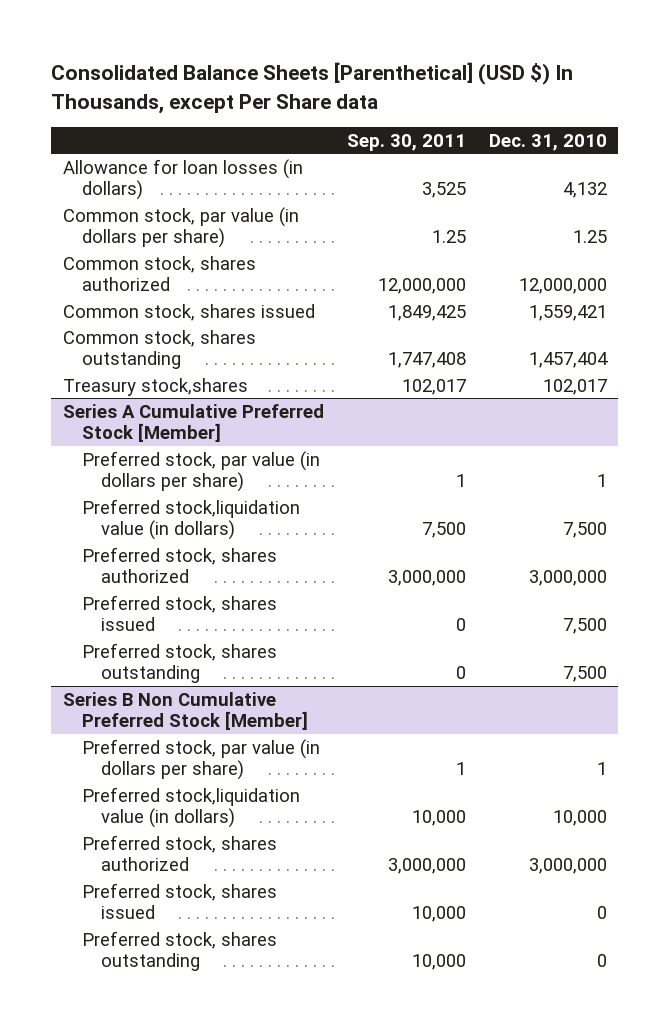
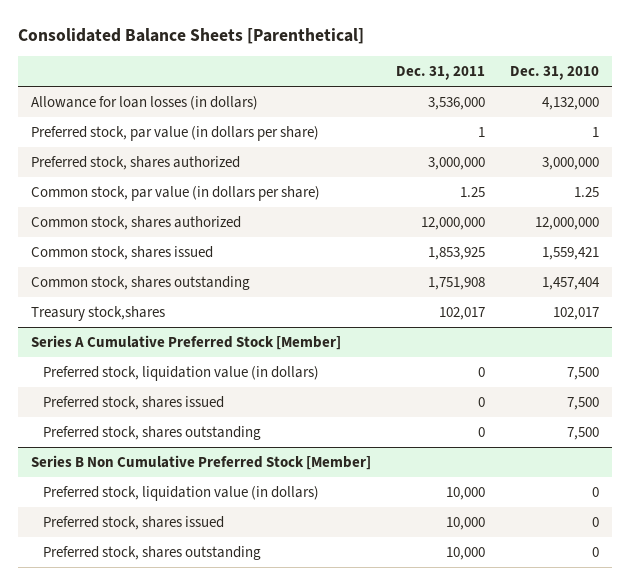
[51,62,574,114] Consolidated Balance Sheets [Parenthetical] (USD $) In Thousands, except Per Share data -> [18,28,365,45] Consolidated Balance Sheets [Parenthetical]
[346,133,466,151] Sep. 30, 2011 -> none
none -> [395,66,485,81] Dec. 31, 2011
[562,182,607,199] 4,132 -> [542,96,600,110] 4,132,000
none -> [30,125,319,141] Preferred stock, par value (in dollars per share)
none -> [30,155,240,170] Preferred stock, shares authorized
[82,450,321,493] Preferred stock, par value (in dollars per share) -> none
[82,546,278,584] Preferred stock, shares authorized -> none
[82,498,301,541] Preferred stock,liquidation value (in dollars) -> [42,365,319,381] Preferred stock, liquidation value (in dollars)
[82,738,321,781] Preferred stock, par value (in dollars per share) -> none
[82,834,278,872] Preferred stock, shares authorized -> none
[82,786,301,829] Preferred stock,liquidation value (in dollars) -> [42,485,319,501] Preferred stock, liquidation value (in dollars)
[552,810,607,827] 10,000 -> [592,486,600,497] 0

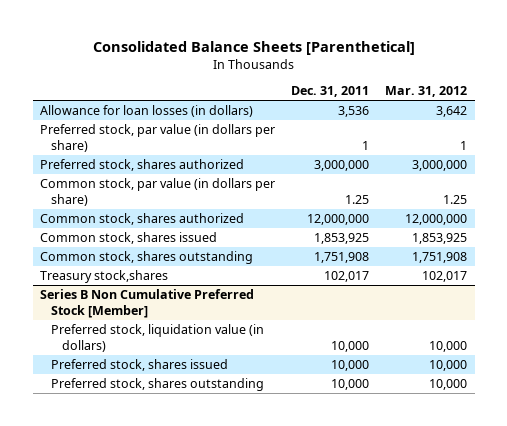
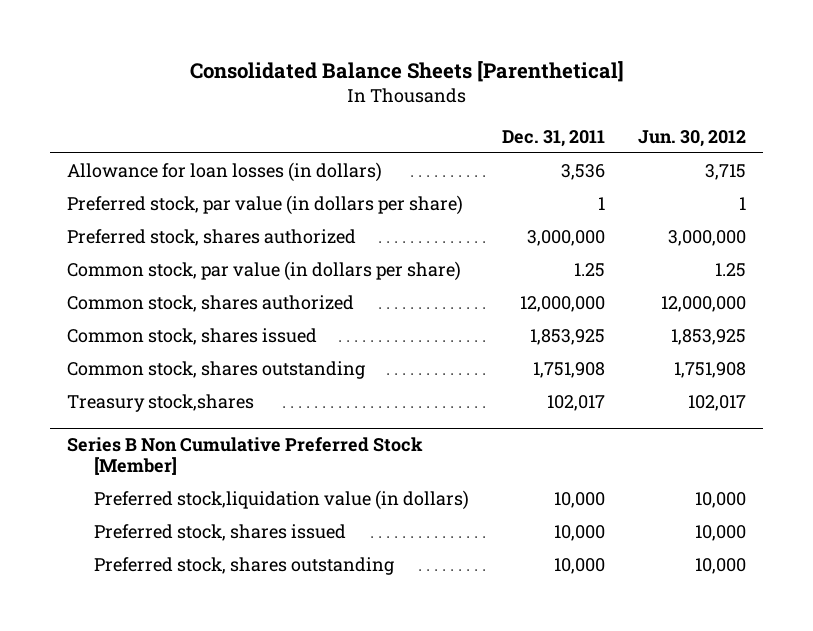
[384,85,467,97] Mar. 31, 2012 -> none
none -> [638,129,747,147] Jun. 30, 2012
[51,324,265,352] Preferred stock, liquidation value (in dollars) -> [94,489,470,510] Preferred stock,liquidation value (in dollars)

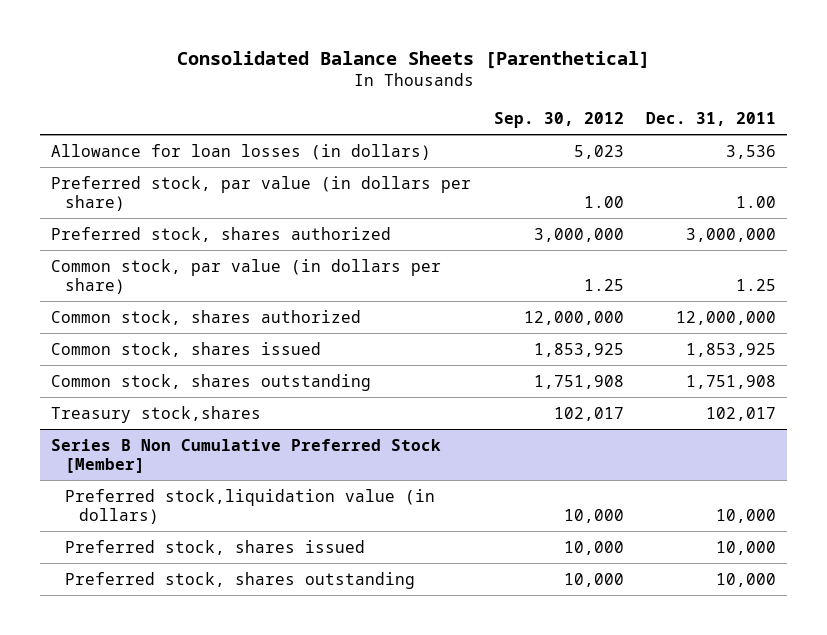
[638,129,747,147] Jun. 30, 2012 -> none
none -> [493,112,624,129] Sep. 30, 2012
[598,196,606,210] 1 -> [736,196,777,209] 1.00

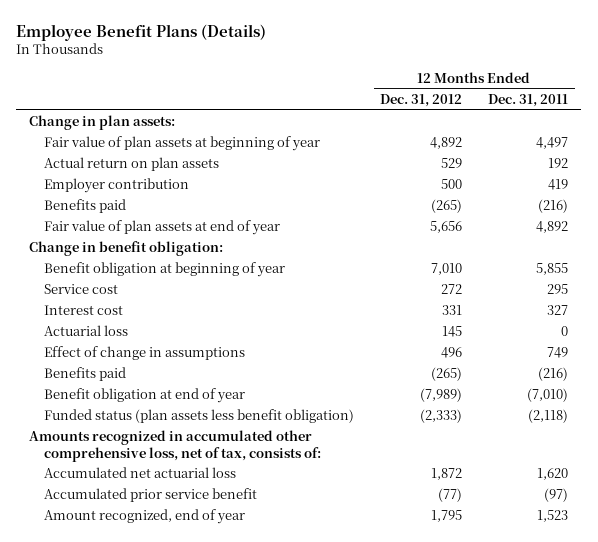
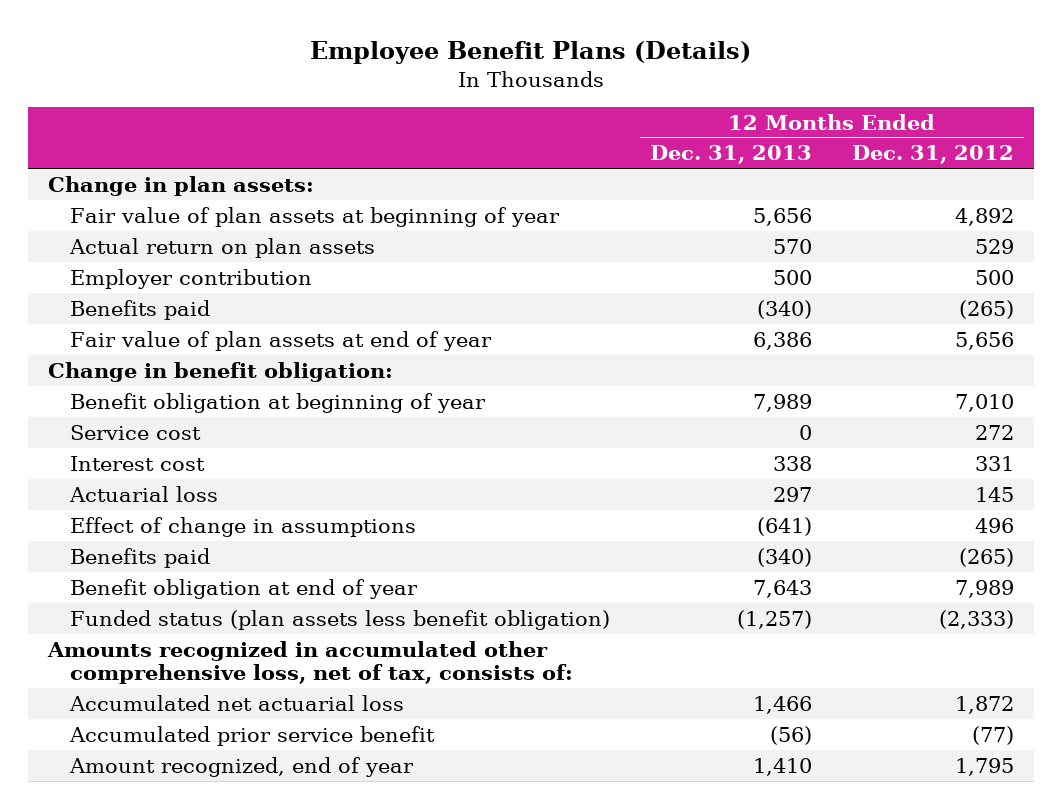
[488,93,569,107] Dec. 31, 2011 -> none
none -> [650,145,813,165] Dec. 31, 2013
[420,388,463,403] (7,989) -> [955,579,1015,598] 7,989

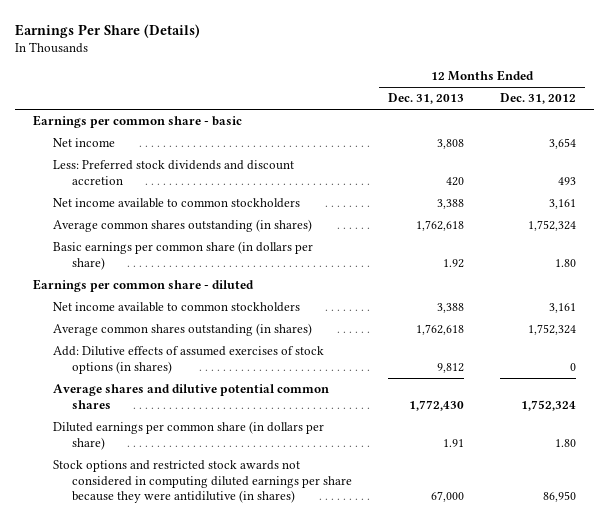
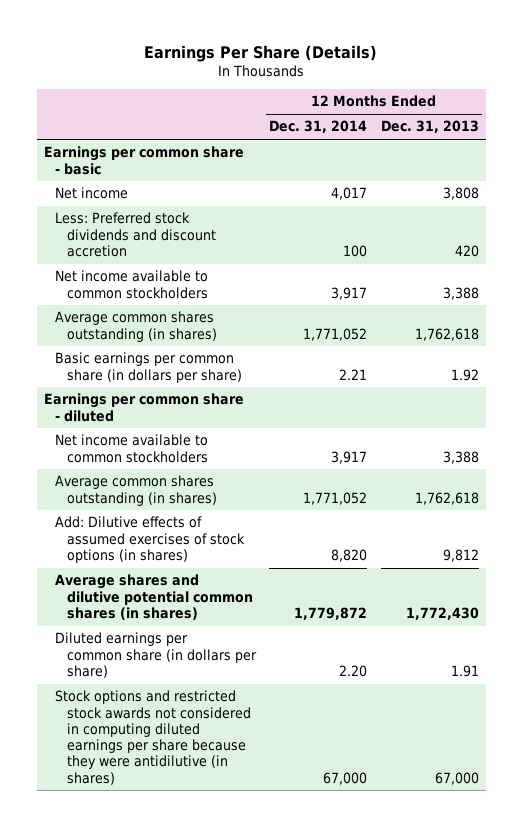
[500,93,577,105] Dec. 31, 2012 -> none
none -> [269,120,368,134] Dec. 31, 2014
[52,384,329,409] Average shares and dilutive potential common shares -> [55,574,253,620] Average shares and dilutive potential common shares (in shares)

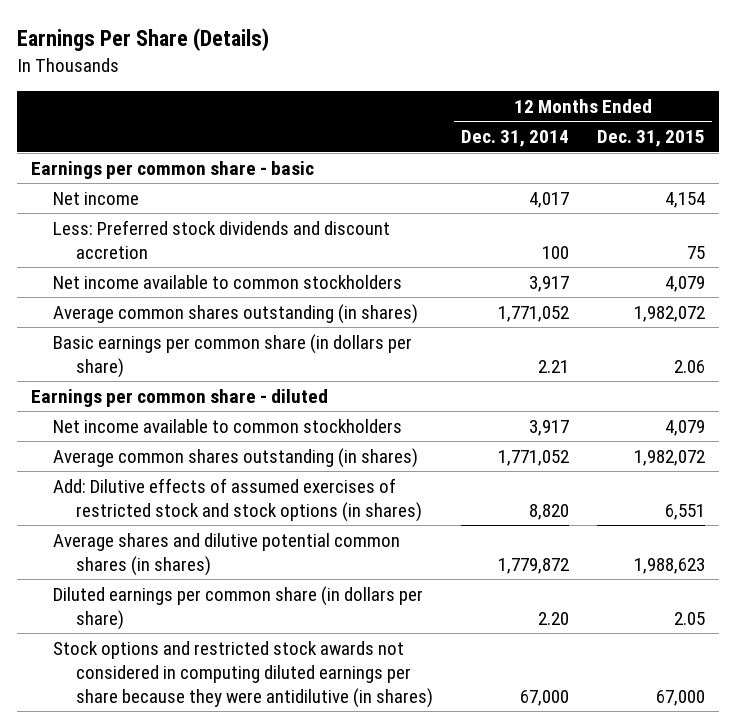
[380,120,479,134] Dec. 31, 2013 -> none
none -> [597,130,706,148] Dec. 31, 2015
[55,516,245,563] Add: Dilutive effects of assumed exercises of stock options (in shares) -> [53,477,423,522] Add: Dilutive effects of assumed exercises of restricted stock and stock options (in shares)

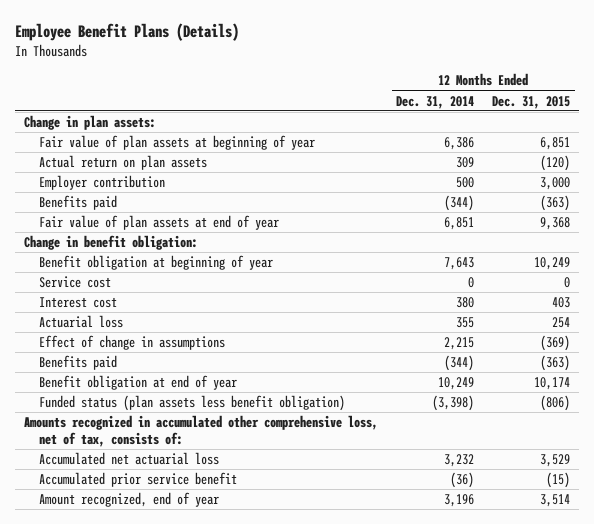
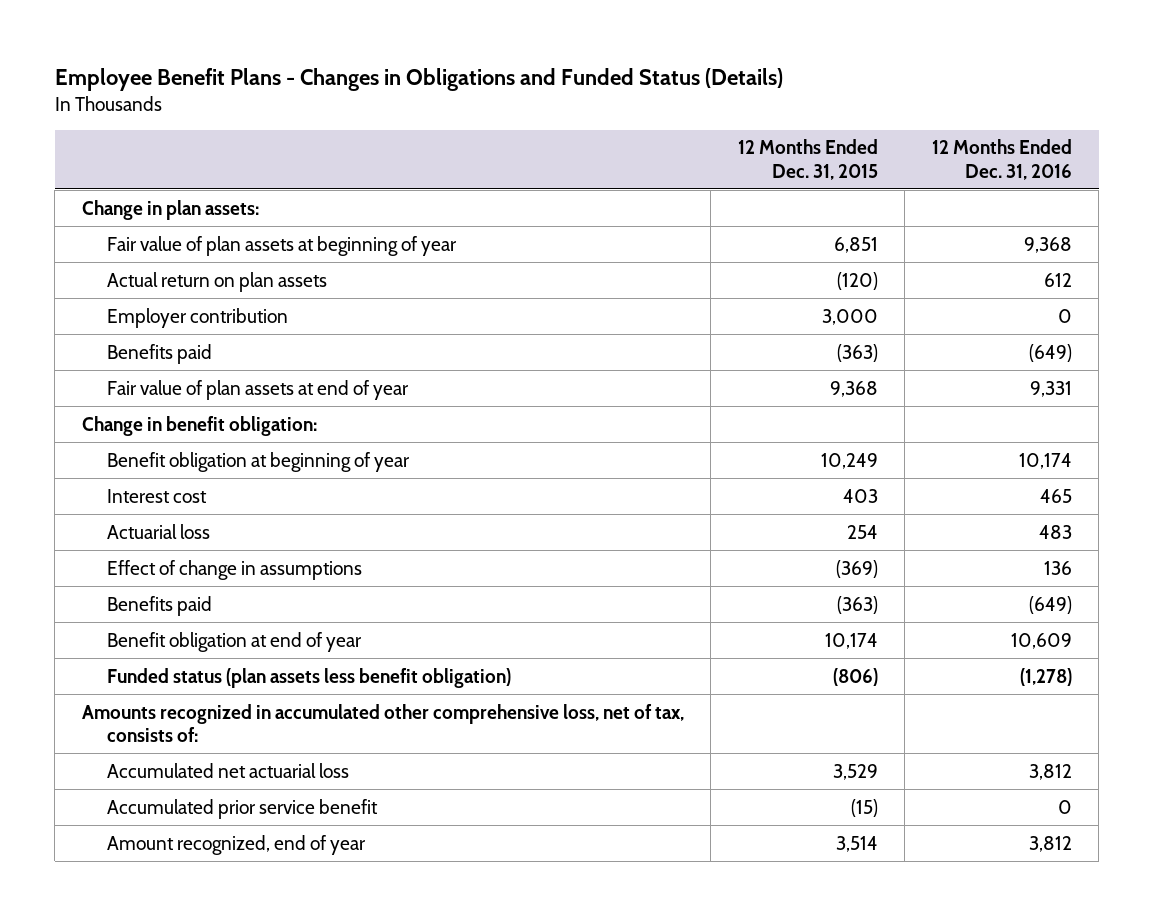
[14,22,239,41] Employee Benefit Plans (Details) -> [54,67,783,91] Employee Benefit Plans - Changes in Obligations and Funded Status (Details)
[396,95,475,109] Dec. 31, 2014 -> none
none -> [931,139,1072,180] 12 Months Ended Dec. 31, 2016
[39,276,112,289] Service cost -> none

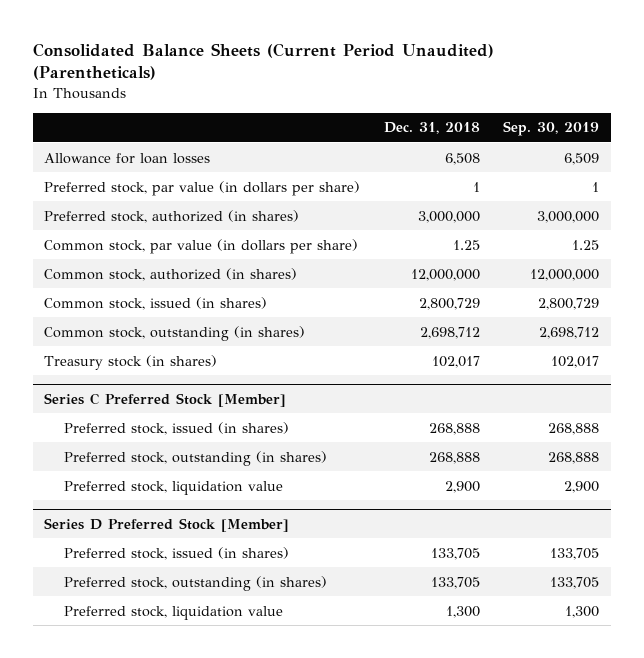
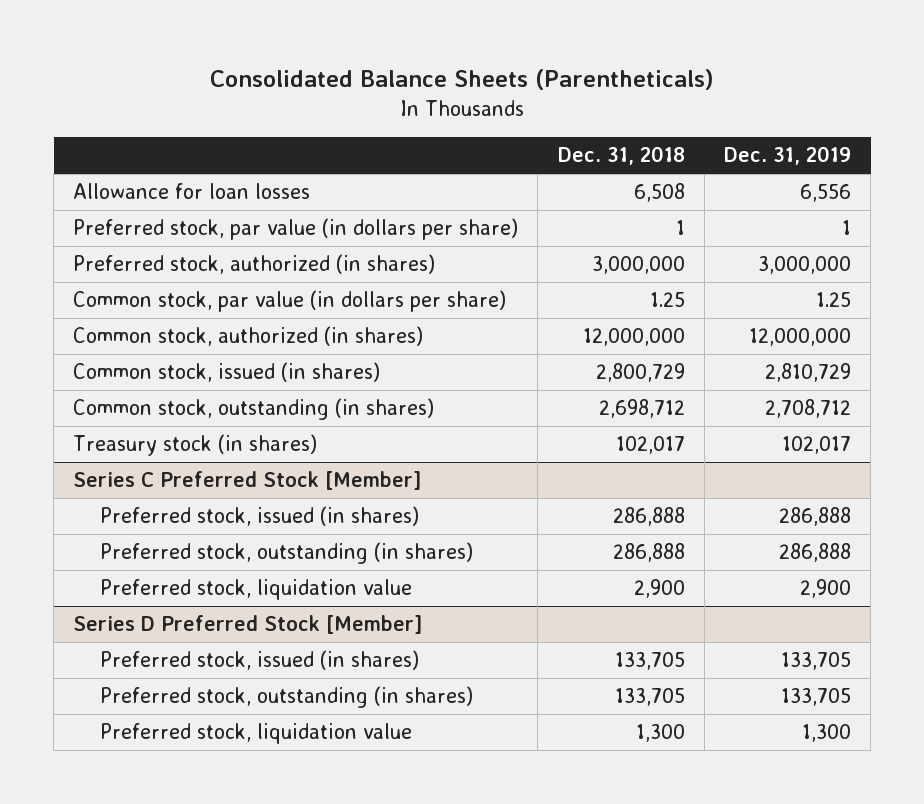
[32,42,494,81] Consolidated Balance Sheets (Current Period Unaudited) (Parentheticals) -> [210,68,715,90] Consolidated Balance Sheets (Parentheticals)
[503,121,600,137] Sep. 30, 2019 -> none
none -> [724,146,852,166] Dec. 31, 2019
[428,422,480,435] 268,888 -> [612,507,685,527] 286,888
[428,451,480,464] 268,888 -> [612,543,685,563] 286,888

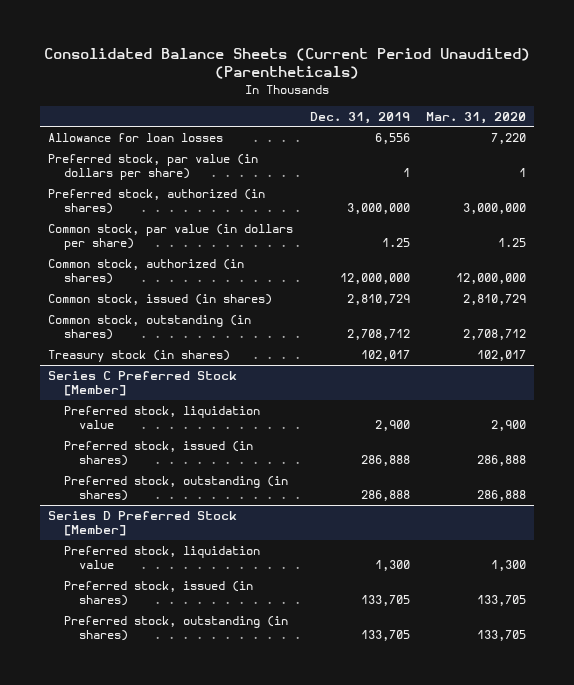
[210,68,715,90] Consolidated Balance Sheets (Parentheticals) -> [44,47,531,80] Consolidated Balance Sheets (Current Period Unaudited) (Parentheticals)
[557,146,685,166] Dec. 31, 2018 -> none
none -> [426,111,527,124] Mar. 31, 2020
[99,579,412,601] Preferred stock, liquidation value -> [63,405,260,429] Preferred stock, liquidation value
[99,723,412,745] Preferred stock, liquidation value -> [63,545,260,569] Preferred stock, liquidation value

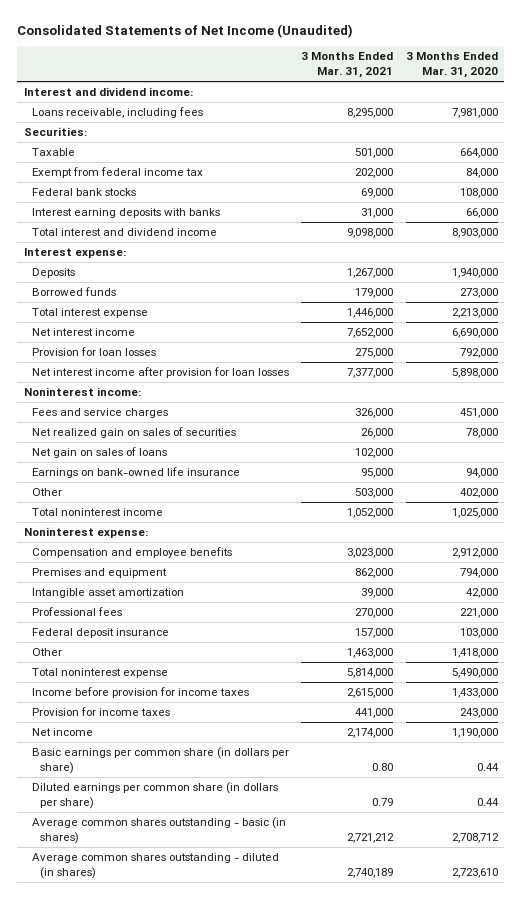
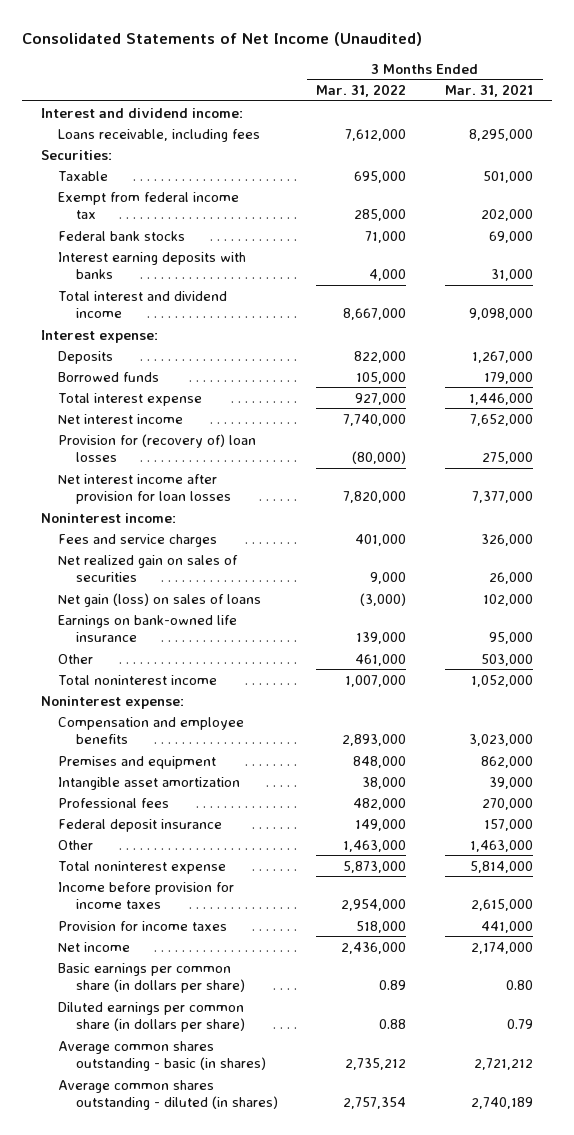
[405,52,498,79] 3 Months Ended Mar. 31, 2020 -> none
none -> [316,83,407,97] Mar. 31, 2022
[32,347,157,357] Provision for loan losses -> [58,433,257,462] Provision for (recovery of) loan losses
[32,447,168,459] Net gain on sales of loans -> [58,592,262,607] Net gain (loss) on sales of loans

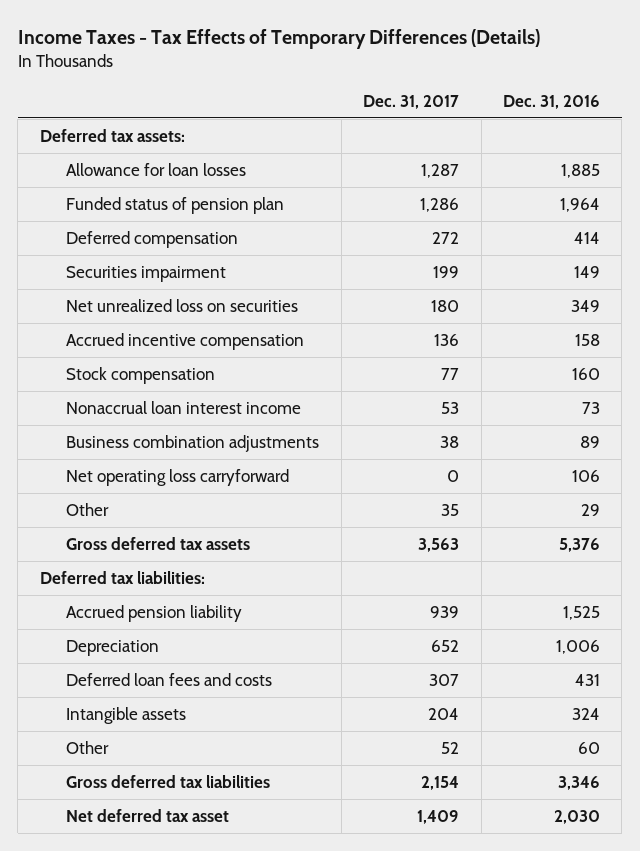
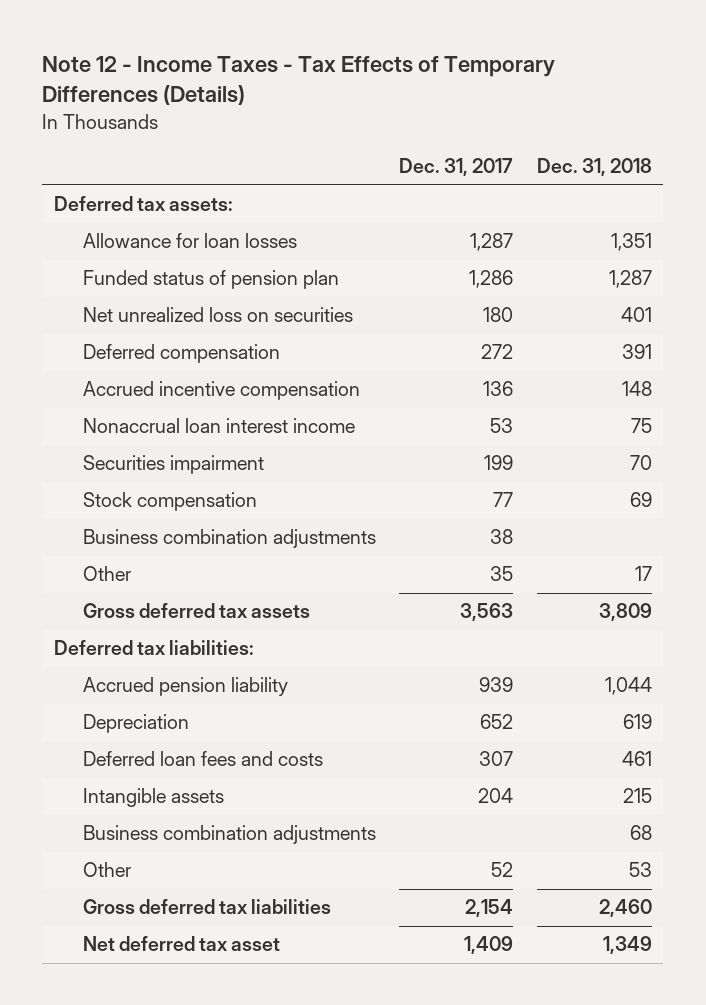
[17,29,540,50] Income Taxes - Tax Effects of Temporary Differences (Details) -> [42,56,556,106] Note 12 - Income Taxes - Tax Effects of Temporary Differences (Details)
[503,94,601,109] Dec. 31, 2016 -> none
none -> [536,158,652,177] Dec. 31, 2018
[66,230,239,248] Deferred compensation -> [83,344,281,364] Deferred compensation
[66,265,227,282] Securities impairment -> [83,455,265,475] Securities impairment
[66,366,216,384] Stock compensation -> [83,492,258,512] Stock compensation
[66,468,290,486] Net operating loss carryforward -> none
none -> [83,825,377,845] Business combination adjustments

